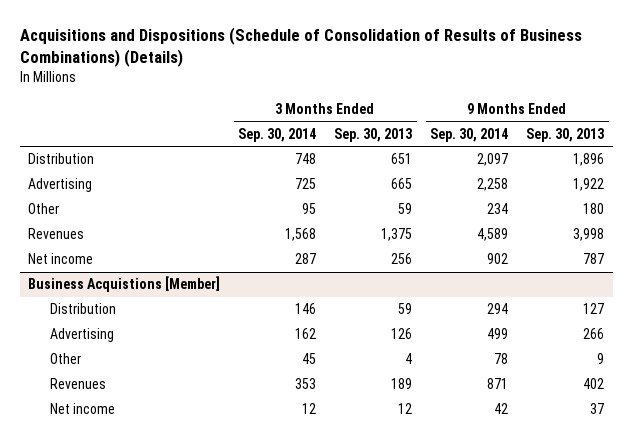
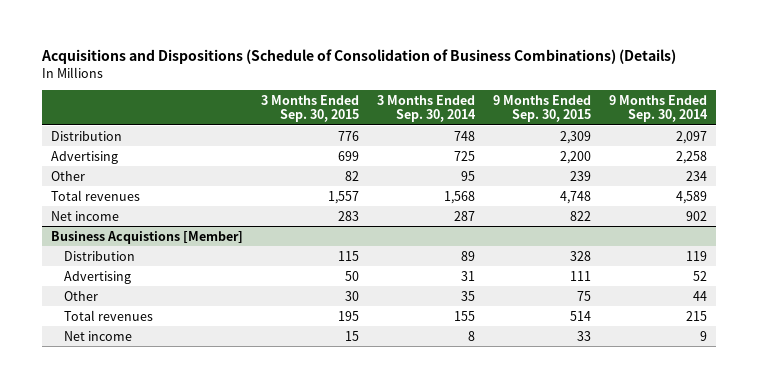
[19,27,582,68] Acquisitions and Dispositions (Schedule of Consolidation of Results of Business Combinations) (Details) -> [41,49,677,65] Acquisitions and Dispositions (Schedule of Consolidation of Business Combinations) (Details)
[334,127,413,142] Sep. 30, 2013 -> none
[526,127,605,142] Sep. 30, 2013 -> none
none -> [261,94,360,123] 3 Months Ended Sep. 30, 2015
none -> [493,94,592,123] 9 Months Ended Sep. 30, 2015
[28,228,85,240] Revenues -> [51,189,141,201] Total revenues
[295,303,317,315] 146 -> [461,250,476,261] 89
[487,303,509,315] 294 -> [686,250,708,261] 119
[295,328,317,340] 162 -> [461,270,476,281] 31
[487,328,509,340] 499 -> [693,270,708,281] 52
[302,353,317,365] 45 -> [461,290,476,301] 35
[494,353,509,365] 78 -> [693,290,708,301] 44
[49,378,106,390] Revenues -> [64,309,154,321] Total revenues
[295,378,317,390] 353 -> [454,310,476,321] 155
[487,378,509,390] 871 -> [686,310,708,321] 215
[302,403,317,415] 12 -> [468,330,476,341] 8
[494,403,509,415] 42 -> [700,330,708,341] 9

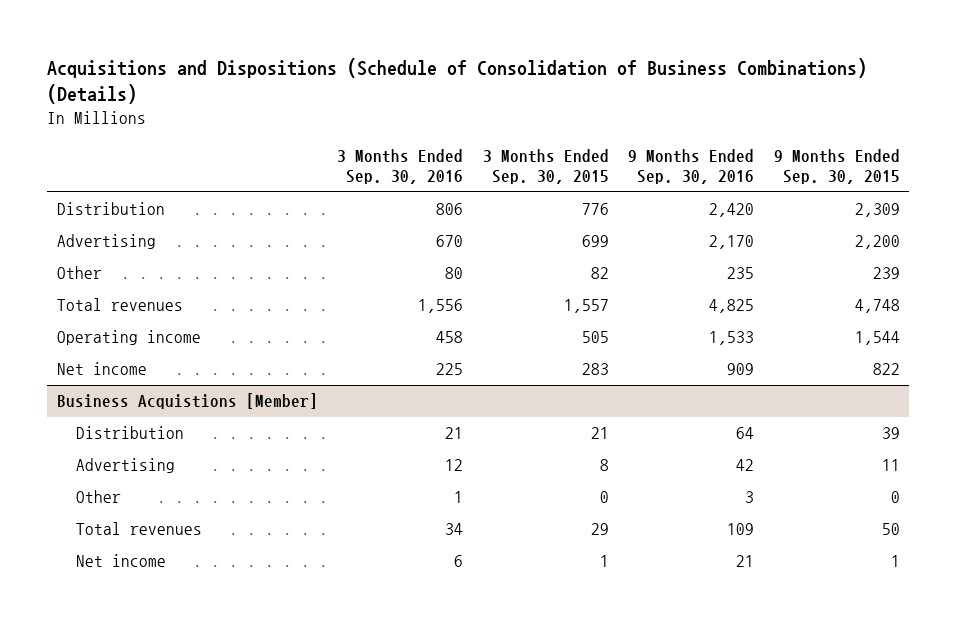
[377,94,477,123] 3 Months Ended Sep. 30, 2014 -> none
[609,94,709,123] 9 Months Ended Sep. 30, 2014 -> none
none -> [337,149,464,185] 3 Months Ended Sep. 30, 2016
none -> [628,149,755,185] 9 Months Ended Sep. 30, 2016
none -> [56,330,201,346] Operating income
[338,250,360,261] 115 -> [590,427,609,440] 21
[570,250,592,261] 328 -> [881,427,900,440] 39
[345,270,360,281] 50 -> [599,459,609,472] 8
[570,270,592,281] 111 -> [881,459,900,472] 11
[345,290,360,301] 30 -> [599,491,609,504] 0
[577,290,592,301] 75 -> [890,491,900,504] 0
[338,310,360,321] 195 -> [590,523,609,536] 29
[570,310,592,321] 514 -> [881,523,900,536] 50
[345,330,360,341] 15 -> [599,555,609,568] 1
[577,330,592,341] 33 -> [890,555,900,568] 1

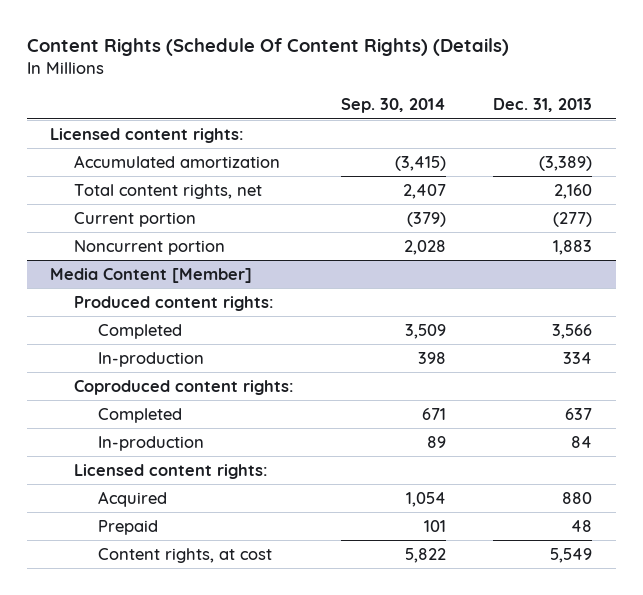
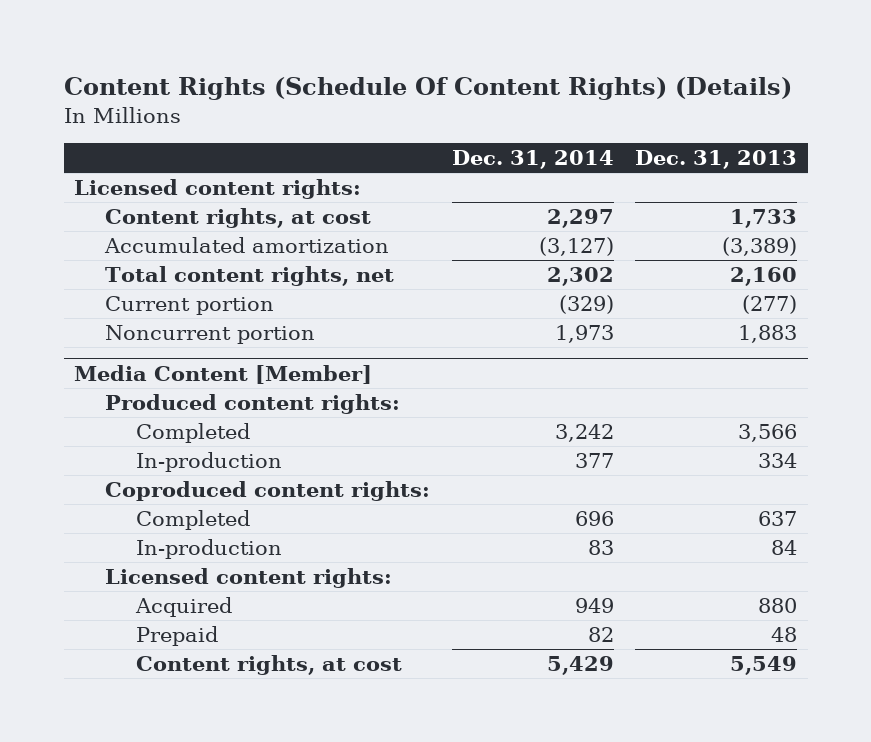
[341,98,447,114] Sep. 30, 2014 -> none
none -> [451,150,614,170] Dec. 31, 2014
none -> [105,208,372,229] Content rights, at cost

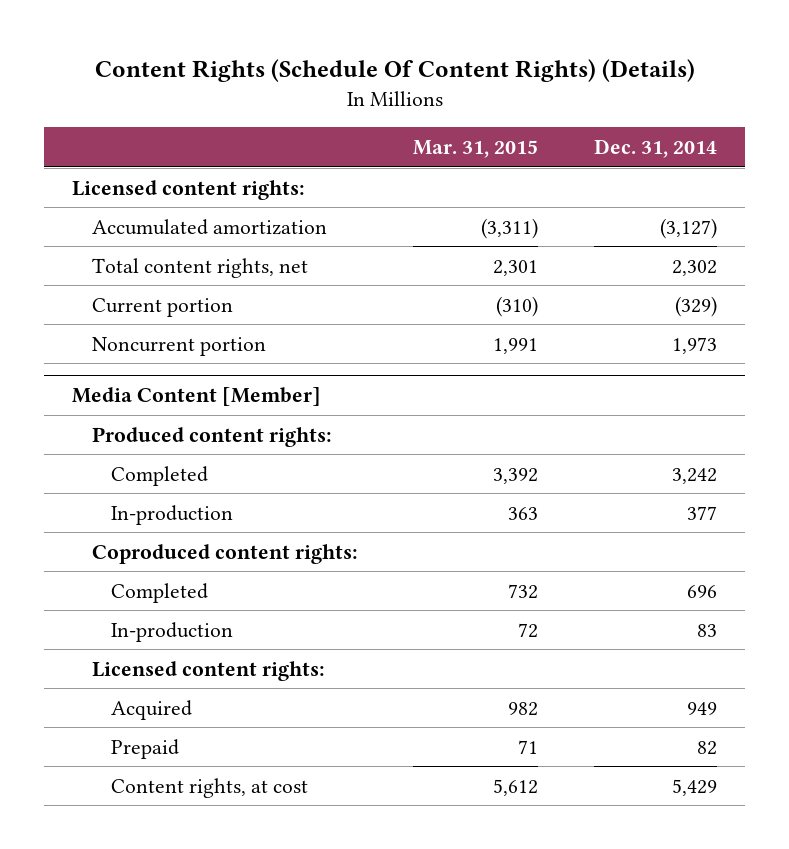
[635,150,798,170] Dec. 31, 2013 -> none
none -> [413,139,539,158] Mar. 31, 2015
[105,208,372,229] Content rights, at cost -> none

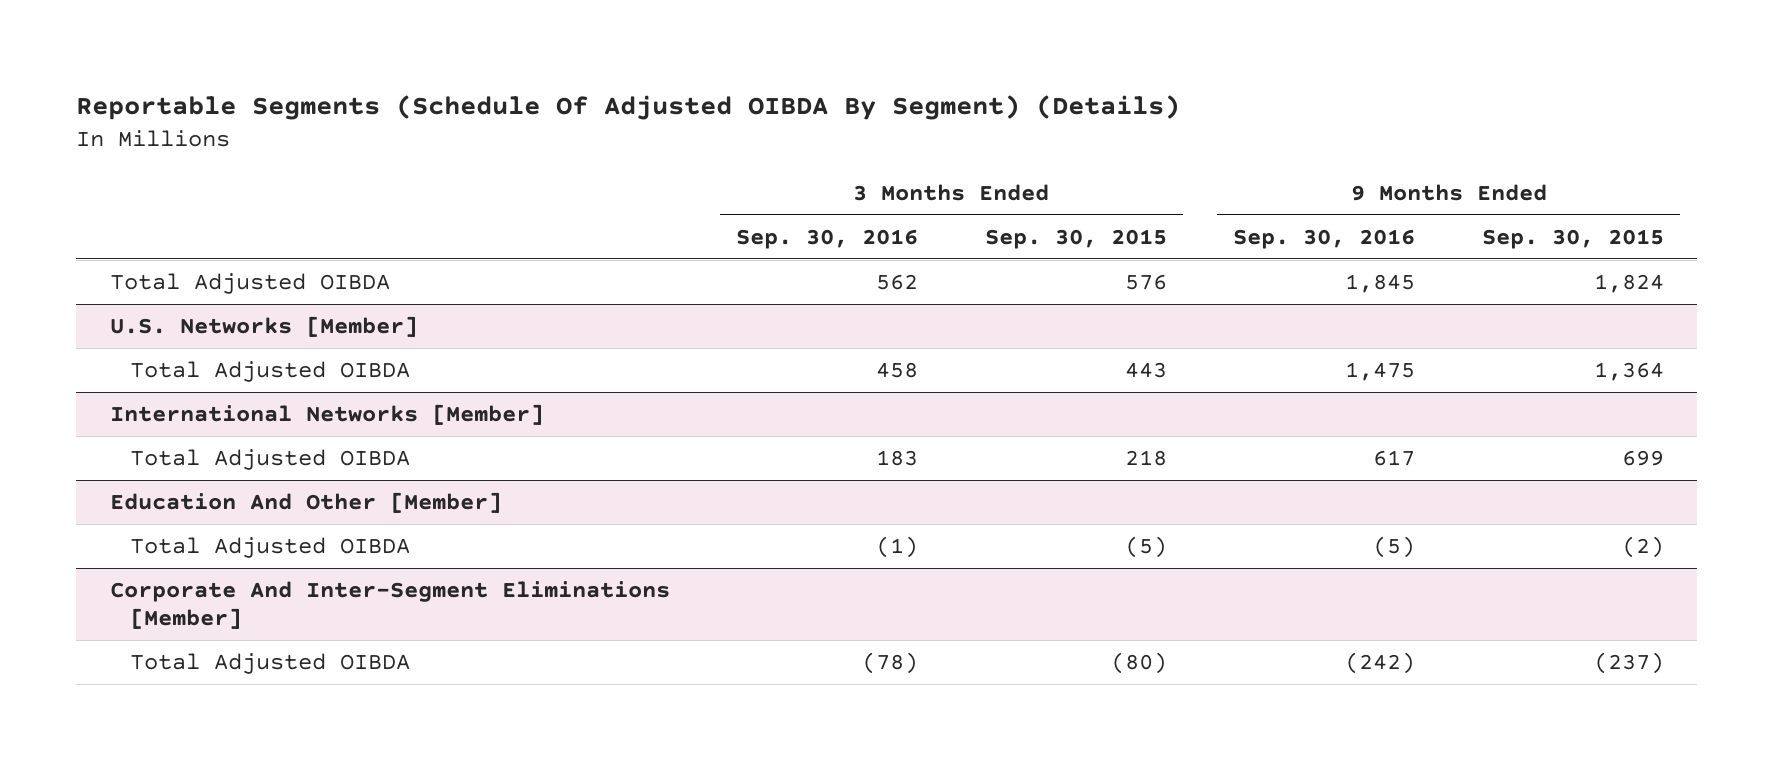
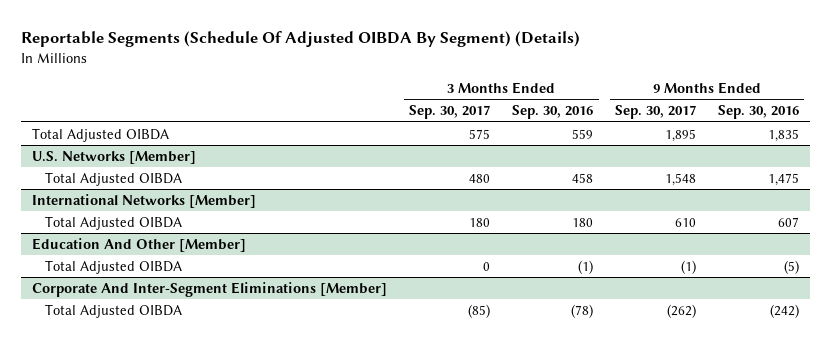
[984,228,1167,249] Sep. 30, 2015 -> none
[1481,228,1664,249] Sep. 30, 2015 -> none
none -> [409,105,491,120] Sep. 30, 2017
none -> [615,105,697,120] Sep. 30, 2017
[876,274,919,291] 562 -> [572,128,594,139] 559
[1345,274,1416,294] 1,845 -> [767,128,799,142] 1,835
[876,450,919,467] 183 -> [572,217,594,227] 180
[1373,450,1416,467] 617 -> [777,216,799,227] 607

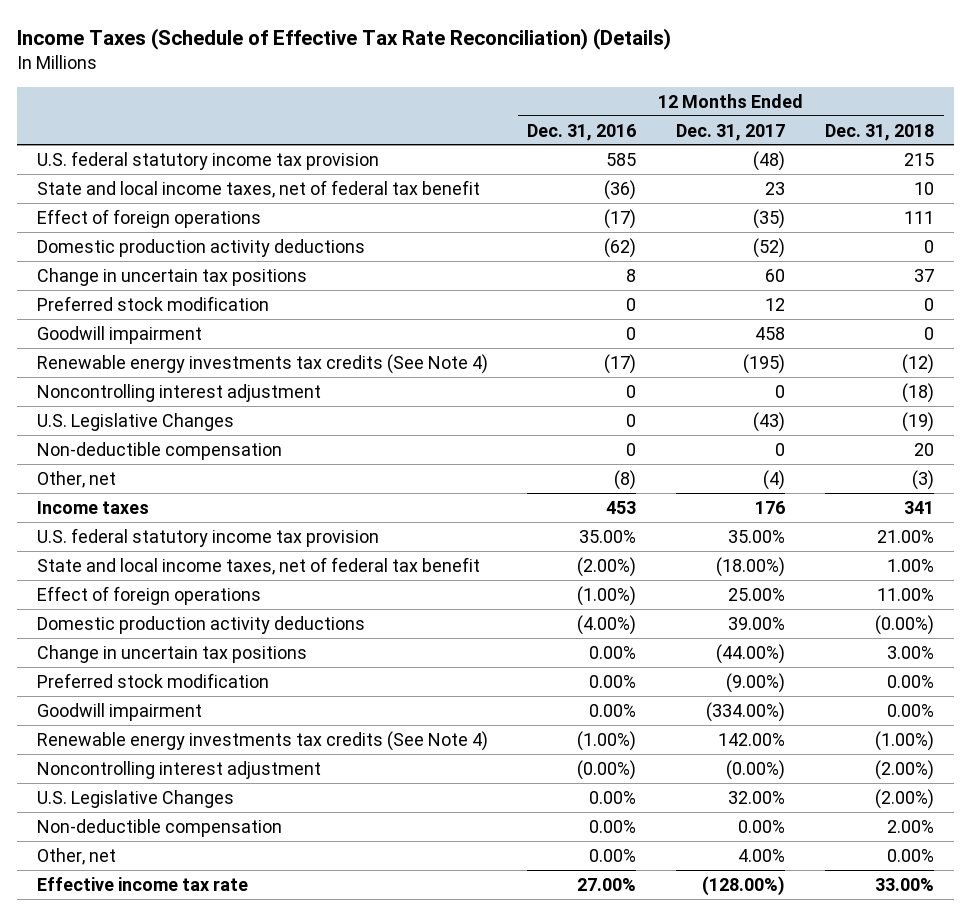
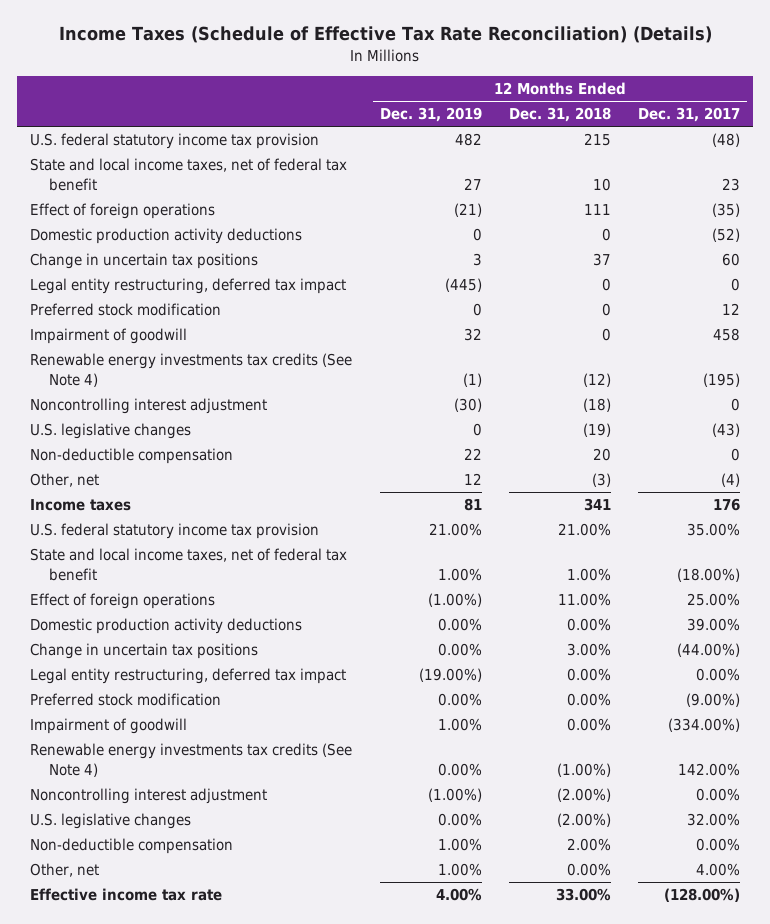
[527,123,637,141] Dec. 31, 2016 -> none
none -> [379,107,482,123] Dec. 31, 2019
none -> [30,278,347,295] Legal entity restructuring, deferred tax impact
[36,325,202,344] Goodwill impairment -> [30,328,188,345] Impairment of goodwill
[36,412,234,431] U.S. Legislative Changes -> [30,423,192,440] U.S. legislative changes
[874,614,934,635] (0.00%) -> [566,618,611,632] 0.00%
none -> [30,668,347,685] Legal entity restructuring, deferred tax impact
[36,702,202,721] Goodwill impairment -> [30,718,188,735] Impairment of goodwill
[726,759,786,780] (0.00%) -> [695,788,740,802] 0.00%
[36,789,234,808] U.S. Legislative Changes -> [30,813,192,830] U.S. legislative changes

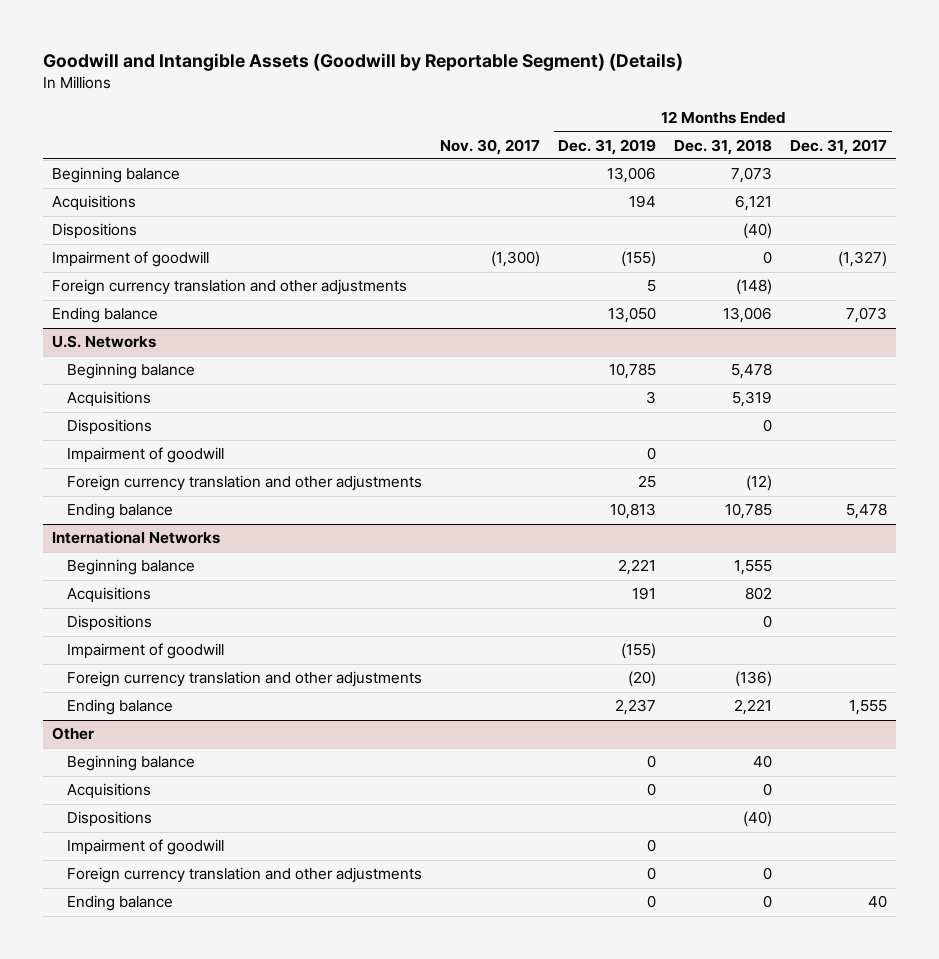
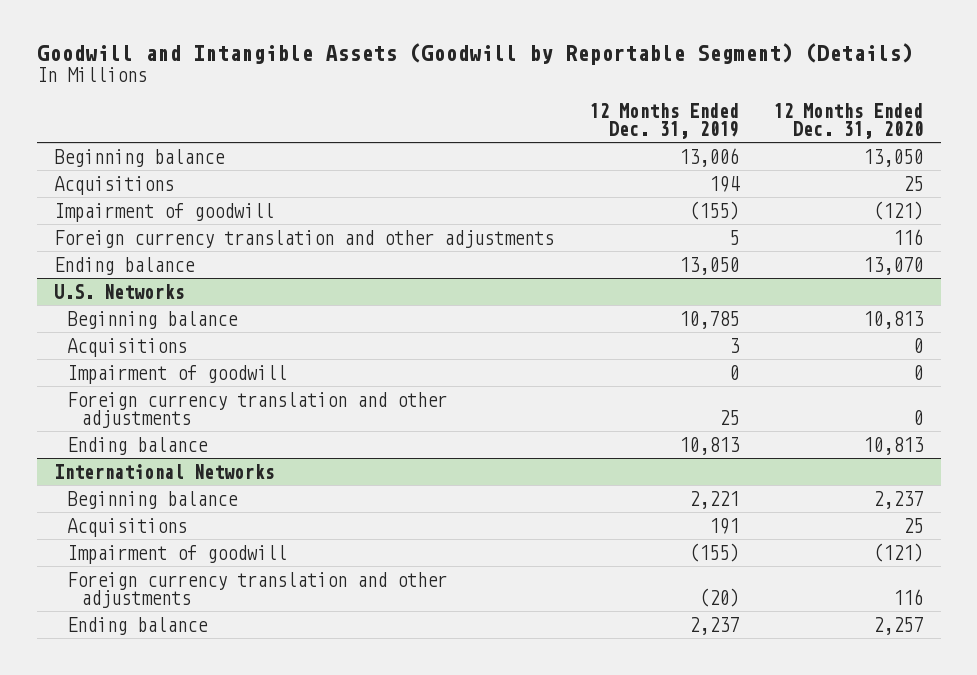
[440,138,541,155] Nov. 30, 2017 -> none
[674,138,773,155] Dec. 31, 2018 -> none
[790,138,888,155] Dec. 31, 2017 -> none
none -> [773,102,924,139] 12 Months Ended Dec. 31, 2020
[51,223,137,240] Dispositions -> none
[67,419,153,436] Dispositions -> none
[67,615,153,632] Dispositions -> none
[51,727,94,741] Other -> none
[67,755,196,772] Beginning balance -> none
[67,783,152,800] Acquisitions -> none
[67,811,153,828] Dispositions -> none
[67,839,225,856] Impairment of goodwill -> none
[67,867,423,884] Foreign currency translation and other adjustments -> none
[67,895,174,912] Ending balance -> none

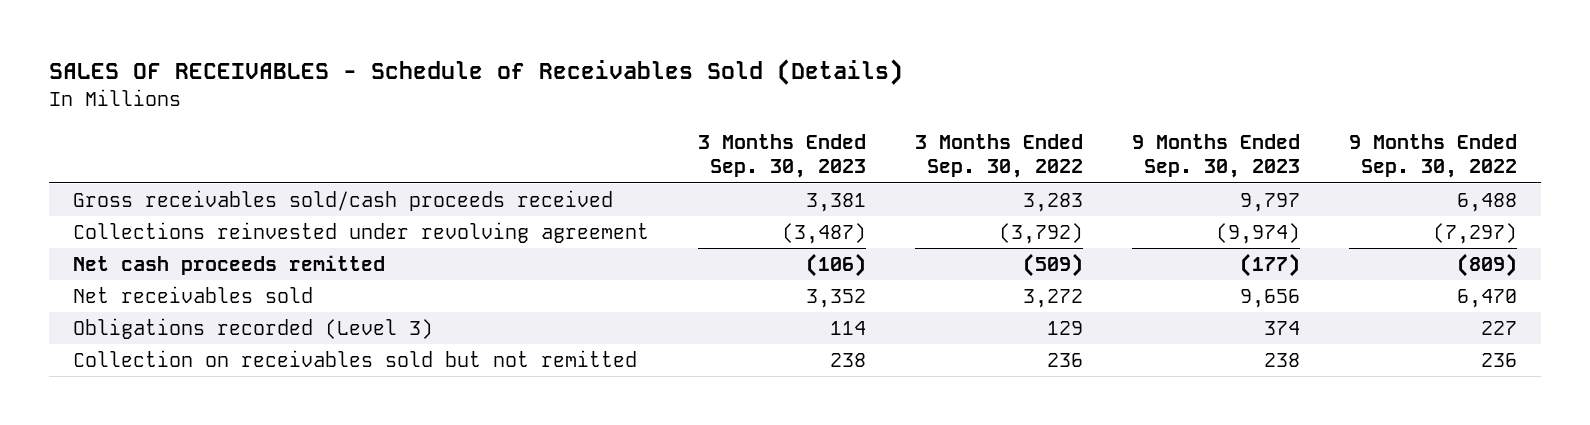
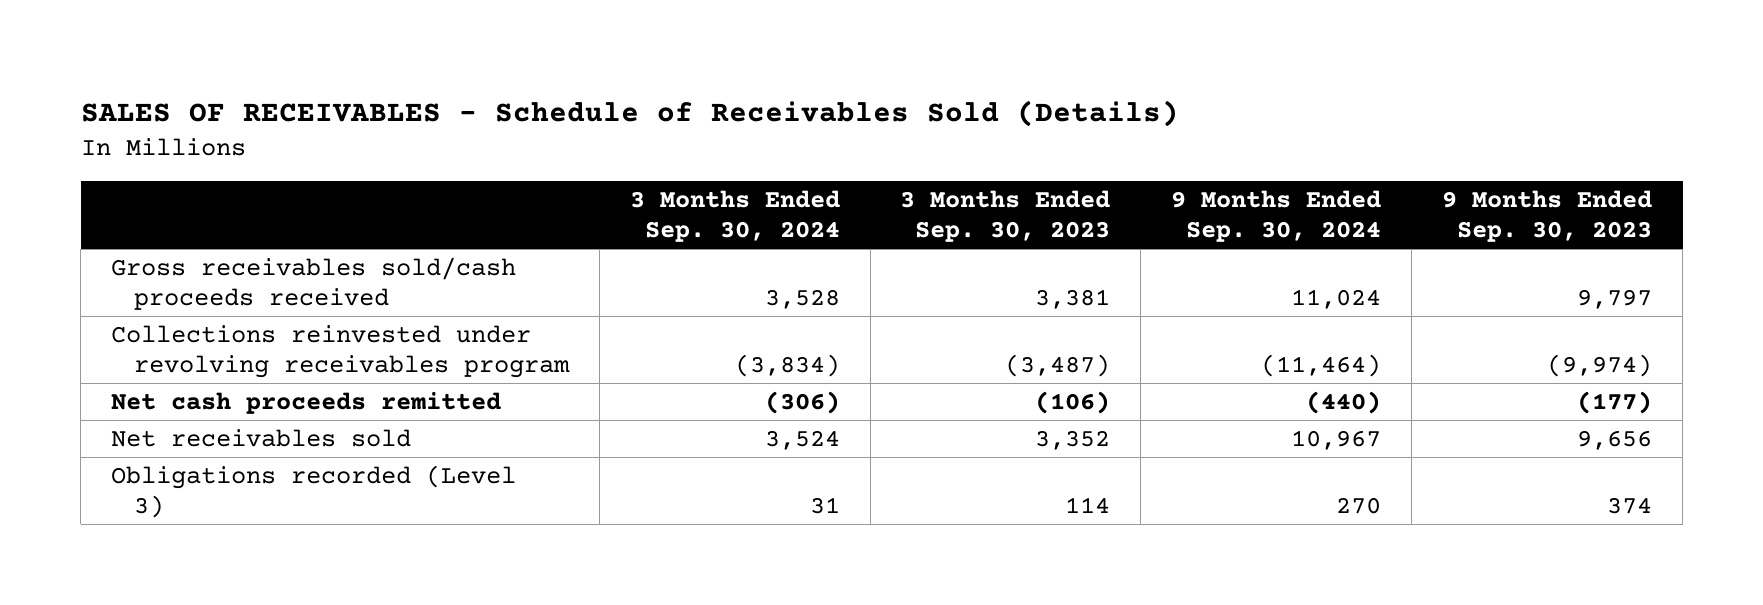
[914,134,1083,179] 3 Months Ended Sep. 30, 2022 -> none
[1348,134,1517,179] 9 Months Ended Sep. 30, 2022 -> none
none -> [629,190,840,242] 3 Months Ended Sep. 30, 2024
none -> [1171,190,1382,242] 9 Months Ended Sep. 30, 2024
[73,222,650,244] Collections reinvested under revolving agreement -> [111,325,570,378] Collections reinvested under revolving receivables program
[73,350,638,368] Collection on receivables sold but not remitted -> none

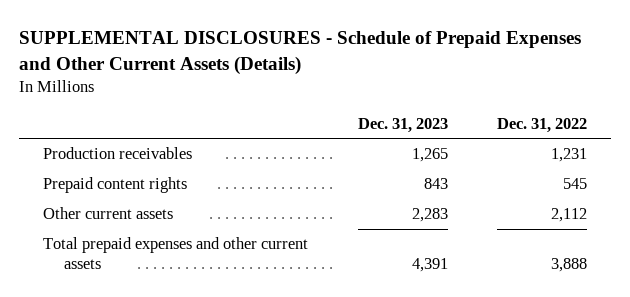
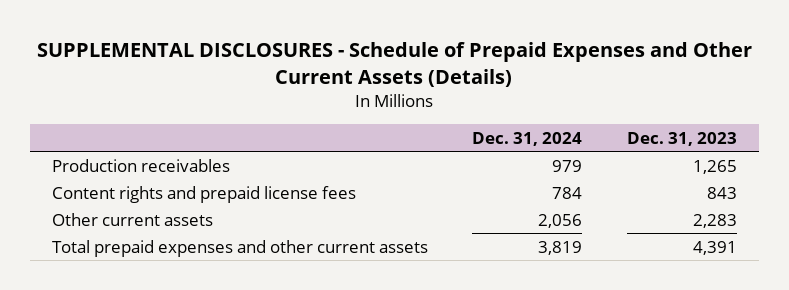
[496,118,587,134] Dec. 31, 2022 -> none
none -> [472,131,583,146] Dec. 31, 2024
[43,177,188,194] Prepaid content rights -> [52,185,357,203] Content rights and prepaid license fees

